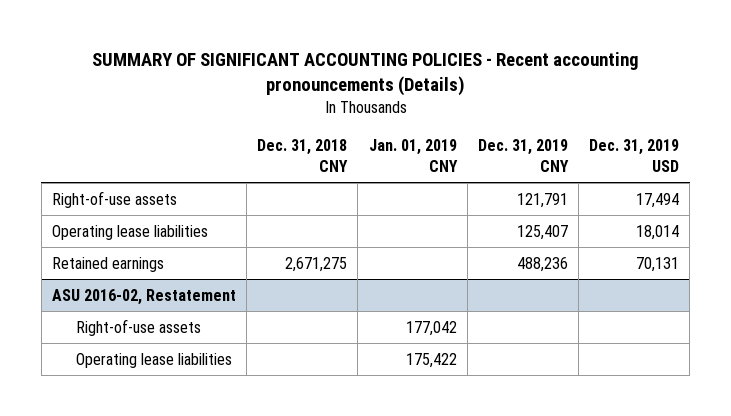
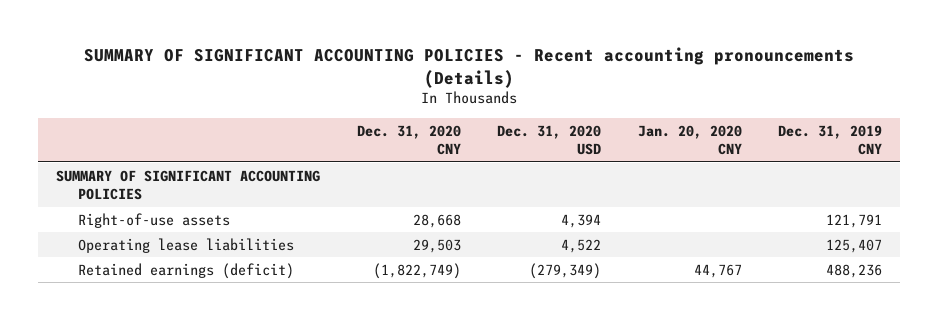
[257,139,349,173] Dec. 31, 2018 CNY -> none
[368,139,458,173] Jan. 01, 2019 CNY -> none
[589,139,680,173] Dec. 31, 2019 USD -> none
none -> [356,124,461,156] Dec. 31, 2020 CNY
none -> [497,124,602,156] Dec. 31, 2020 USD
none -> [637,124,742,156] Jan. 20, 2020 CNY
none -> [56,169,321,201] SUMMARY OF SIGNIFICANT ACCOUNTING POLICIES
[51,288,236,305] ASU 2016-02, Restatement -> none
[76,318,202,336] Right-of-use assets -> none
[76,352,233,368] Operating lease liabilities -> none
[51,256,164,272] Retained earnings -> [78,262,295,279] Retained earnings (deficit)

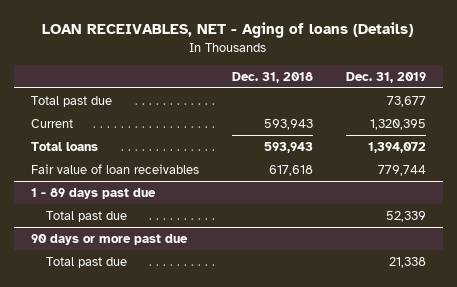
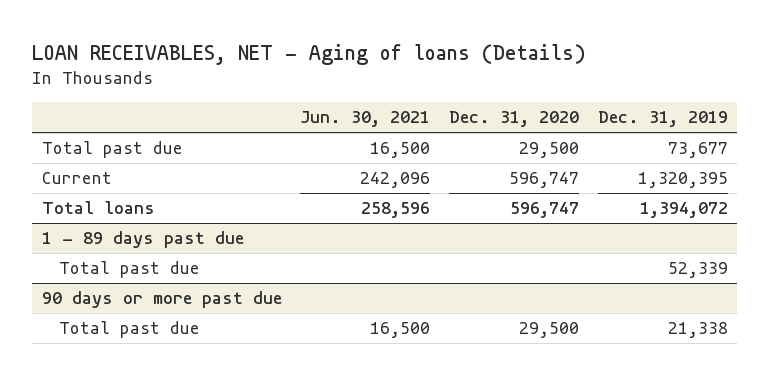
[231,71,313,83] Dec. 31, 2018 -> none
none -> [300,111,431,128] Jun. 30, 2021
none -> [449,111,580,128] Dec. 31, 2020
[30,163,199,174] Fair value of loan receivables -> none

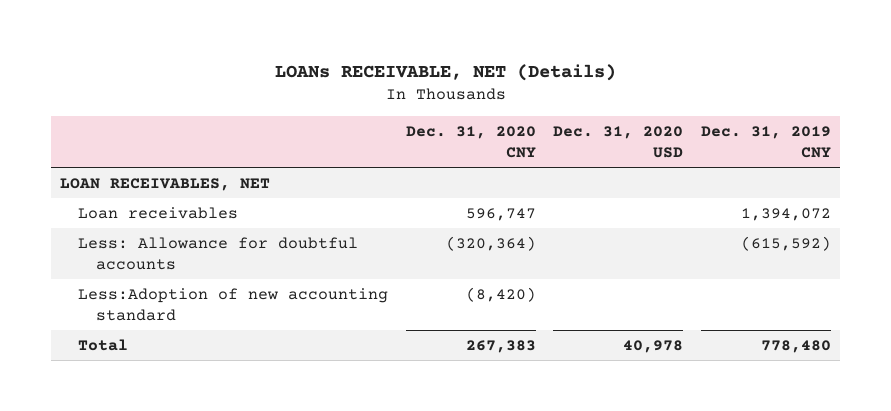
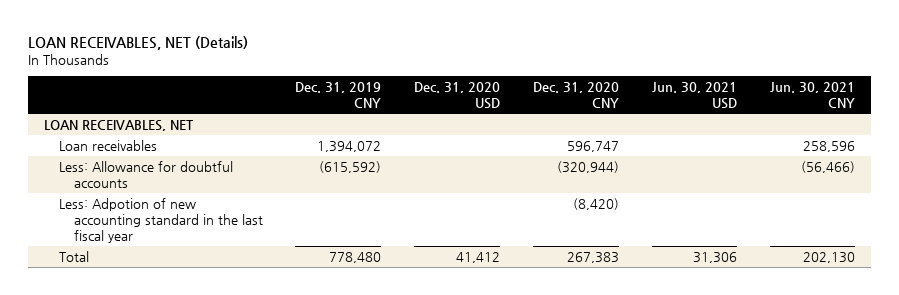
[274,63,616,81] LOANs RECEIVABLE, NET (Details) -> [27,35,248,50] LOAN RECEIVABLES, NET (Details)
none -> [652,81,738,109] Jun. 30, 2021 USD
none -> [770,81,856,108] Jun. 30, 2021 CNY
[445,235,536,251] (320,364) -> [557,160,620,173] (320,944)
[77,287,388,322] Less:Adoption of new accounting standard -> [58,197,263,243] Less: Adpotion of new accounting standard in the last fiscal year
[623,339,684,353] 40,978 -> [456,251,501,263] 41,412

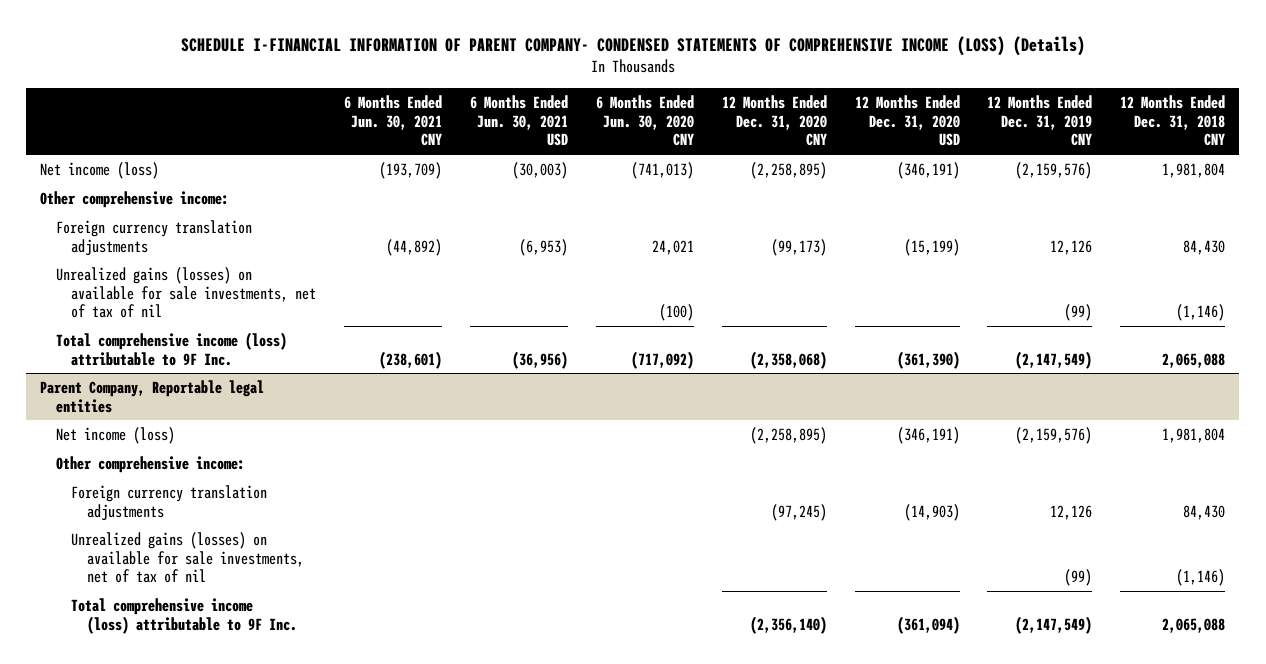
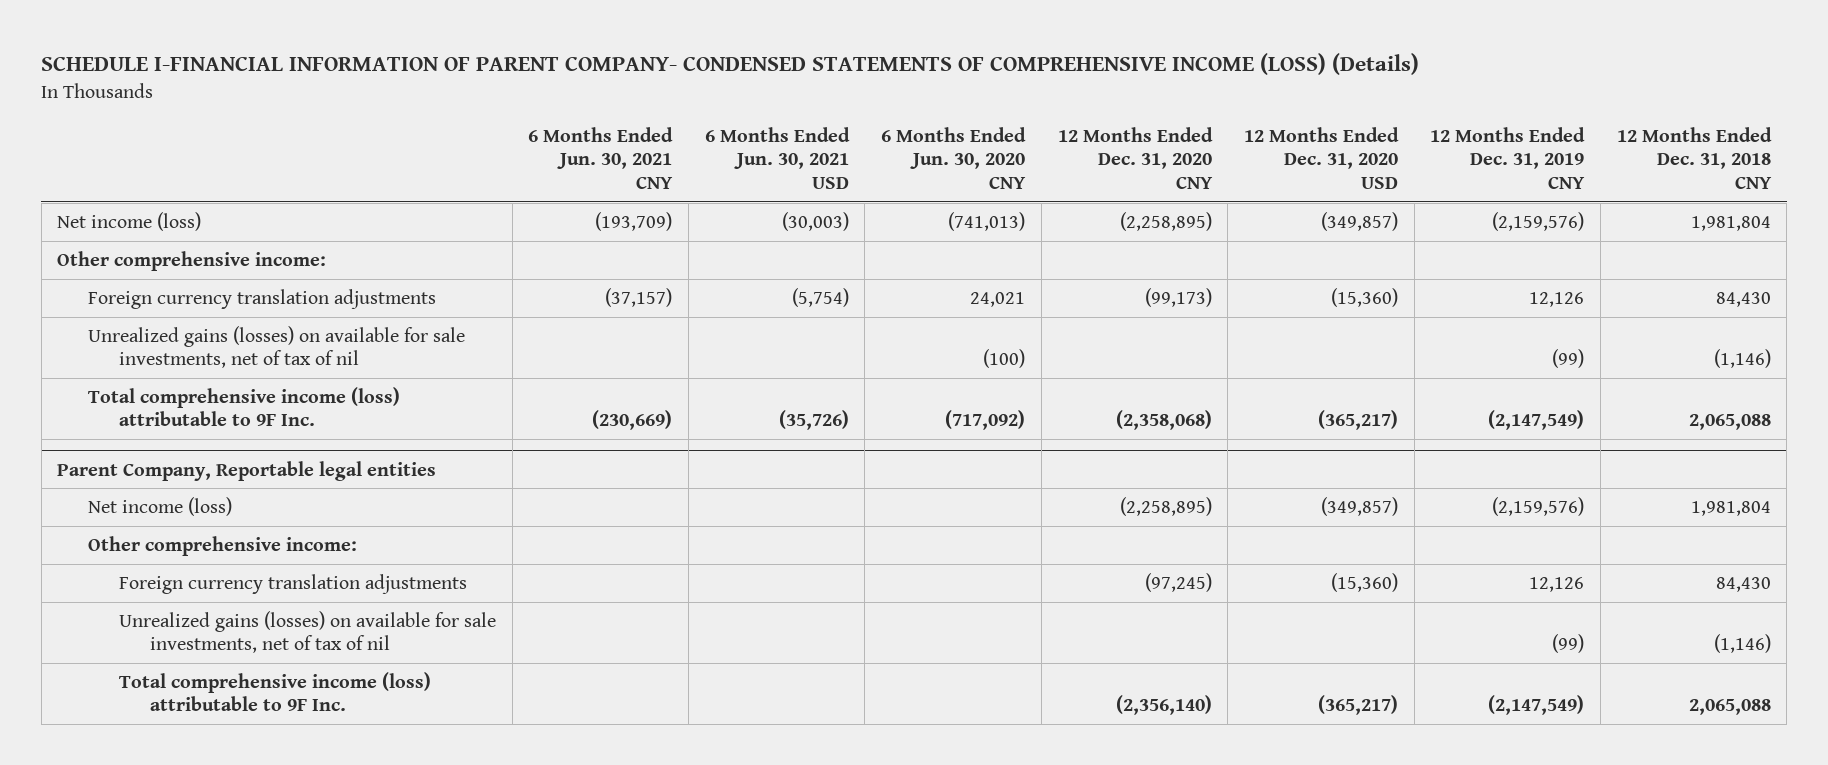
[896,161,960,179] (346,191) -> [1320,211,1398,231] (349,857)
[386,238,443,256] (44,892) -> [605,287,673,307] (37,157)
[518,238,568,256] (6,953) -> [791,287,849,307] (5,754)
[903,238,960,256] (15,199) -> [1330,287,1398,307] (15,360)
[379,350,443,369] (238,601) -> [592,410,673,431] (230,669)
[511,350,568,369] (36,956) -> [778,410,849,431] (35,726)
[896,350,960,369] (361,390) -> [1317,410,1398,431] (365,217)
[896,426,960,444] (346,191) -> [1320,496,1398,516] (349,857)
[903,503,960,521] (14,903) -> [1330,572,1398,592] (15,360)
[896,615,960,634] (361,094) -> [1317,695,1398,716] (365,217)

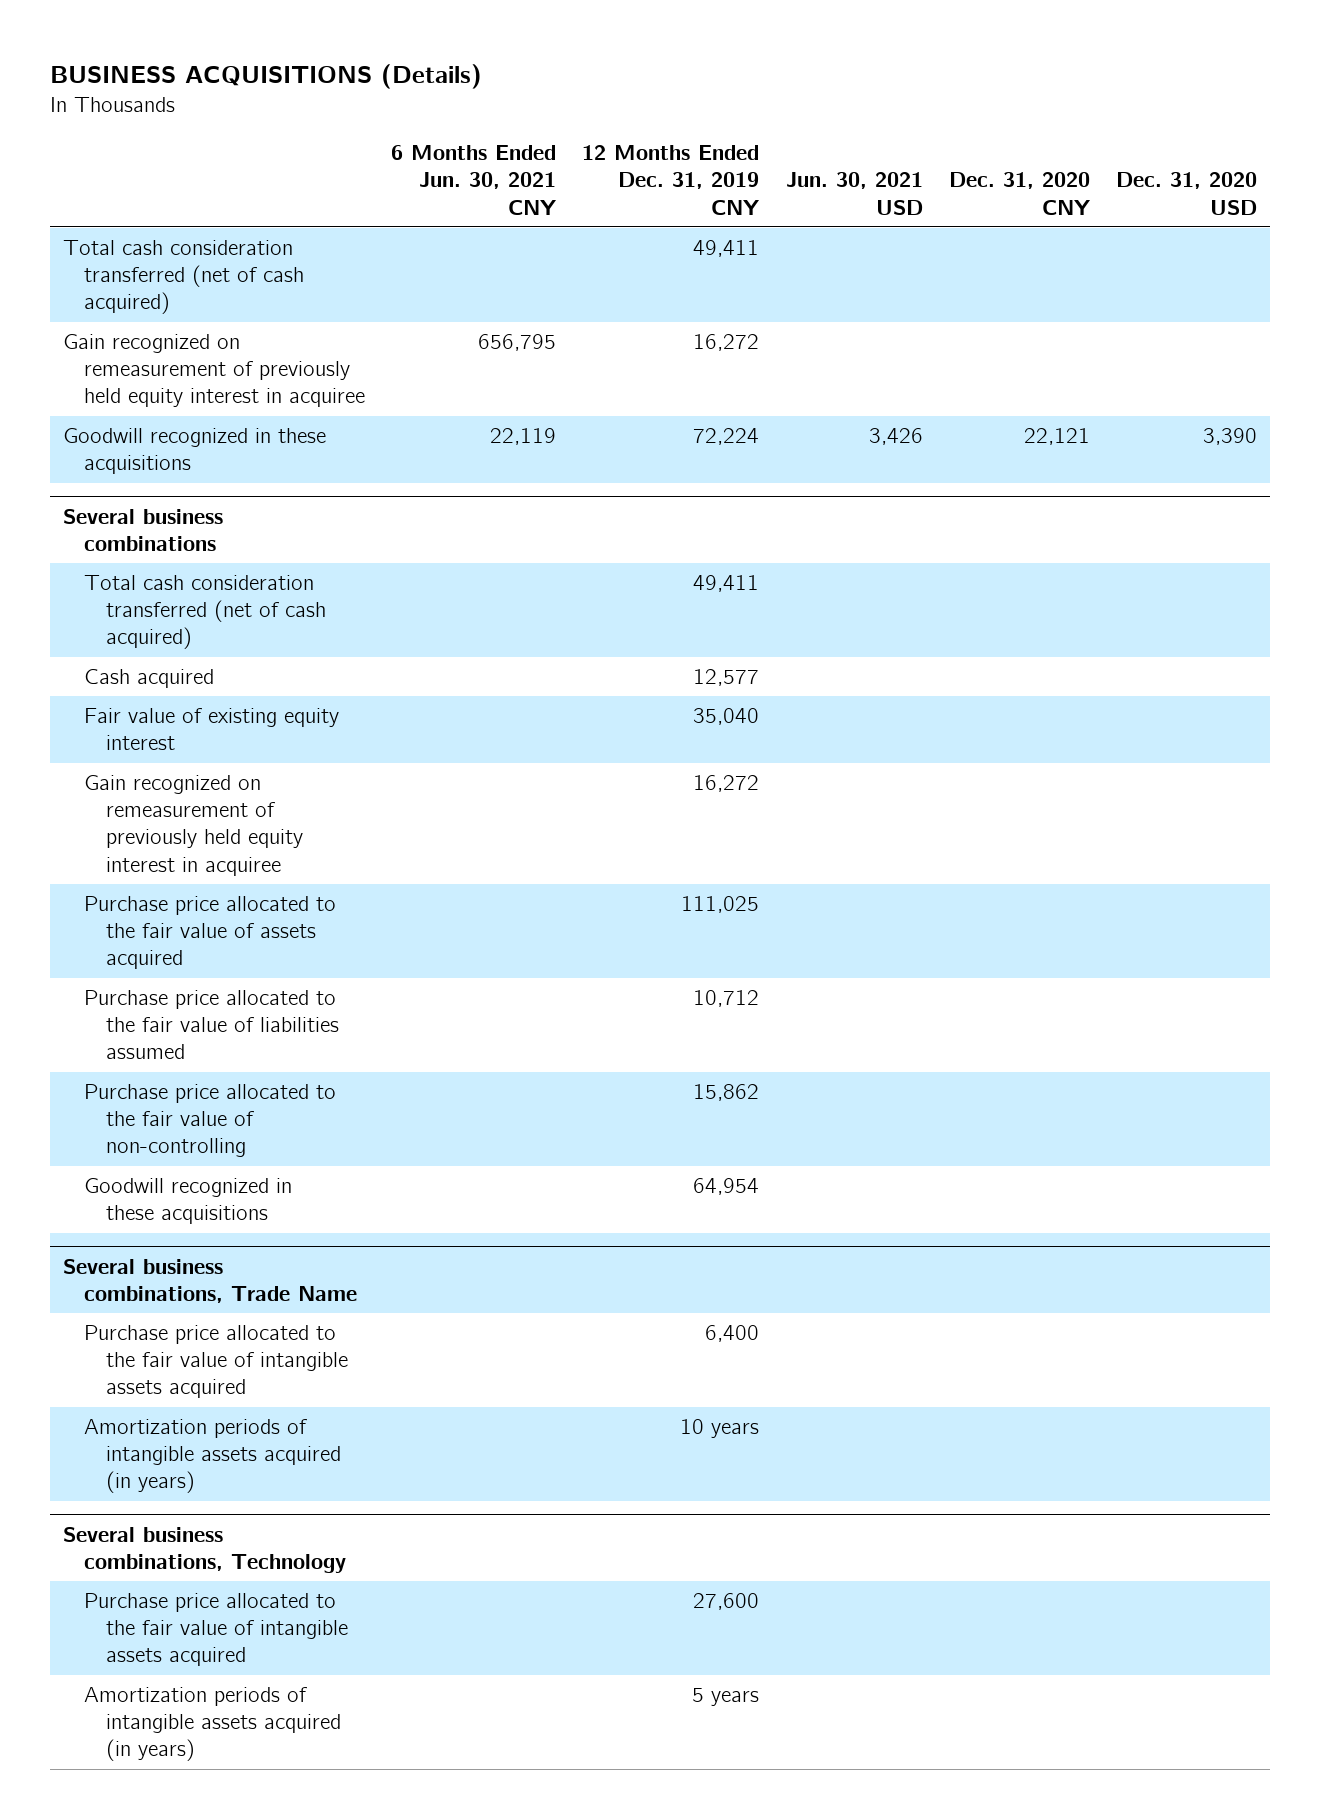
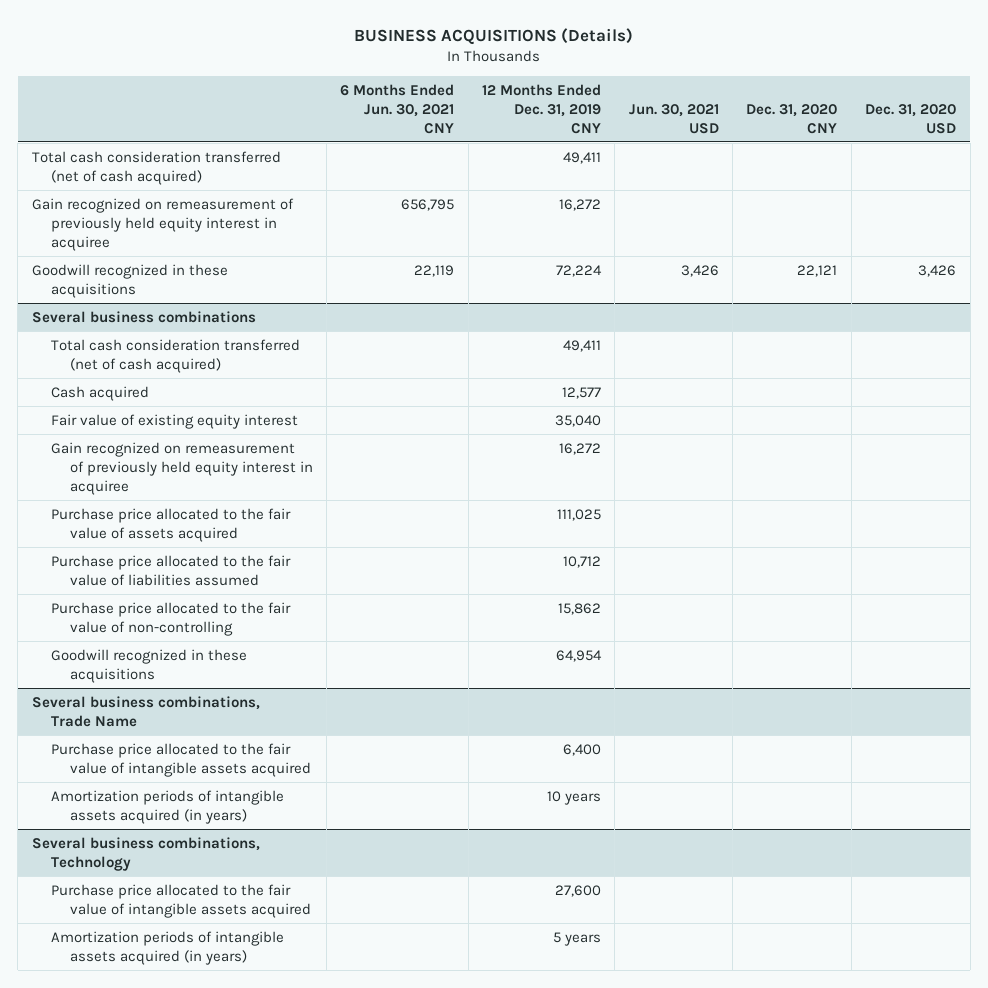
[1202,428,1257,446] 3,390 -> [918,264,957,277] 3,426

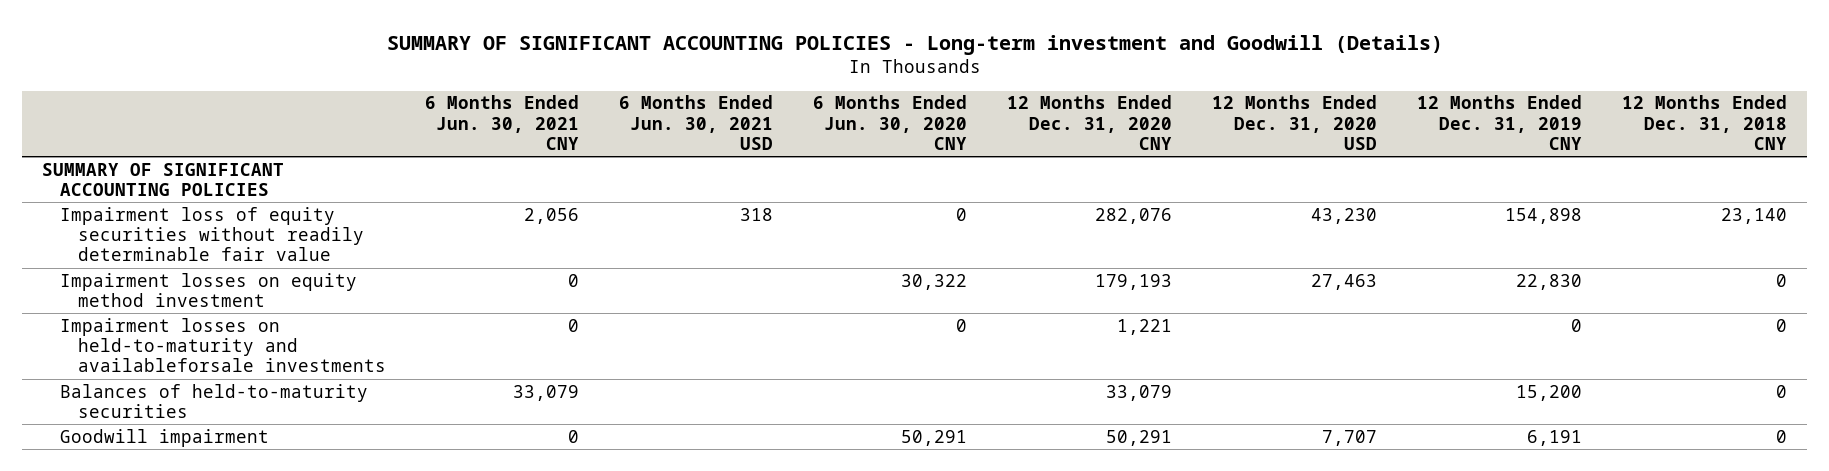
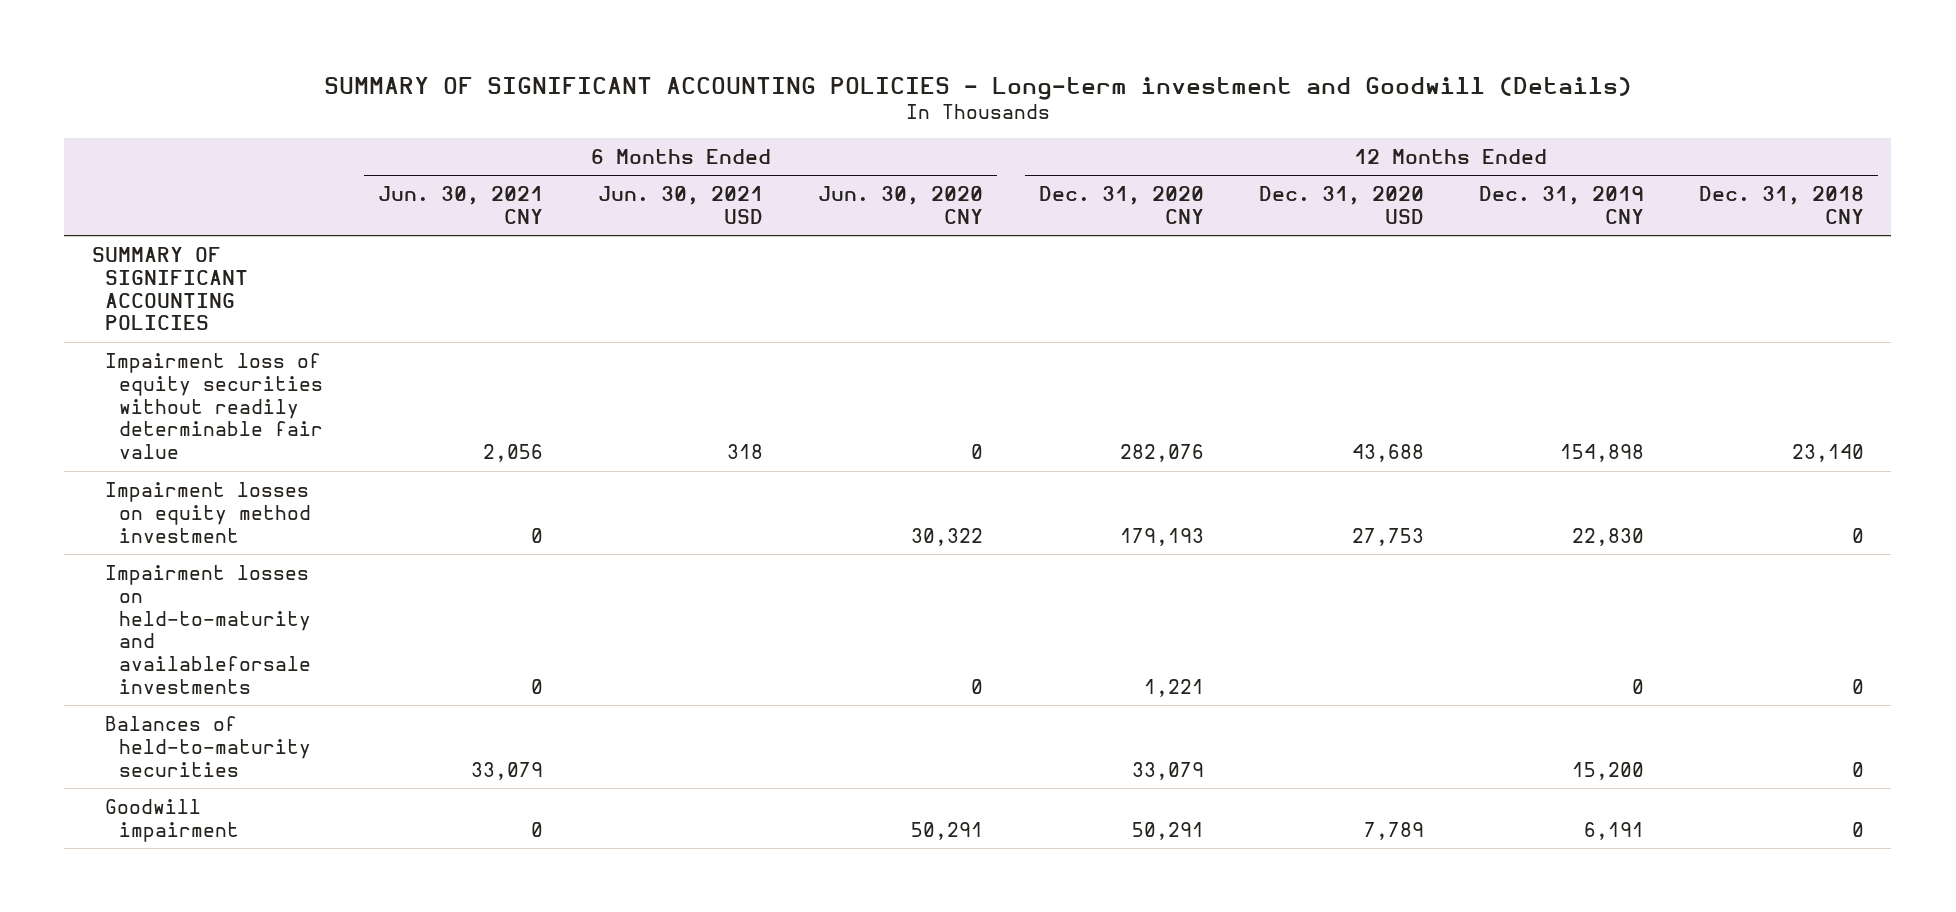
[1311,207,1378,224] 43,230 -> [1351,444,1424,463] 43,688
[1311,273,1378,290] 27,463 -> [1351,527,1424,546] 27,753
[1322,429,1378,446] 7,707 -> [1363,821,1424,840] 7,789

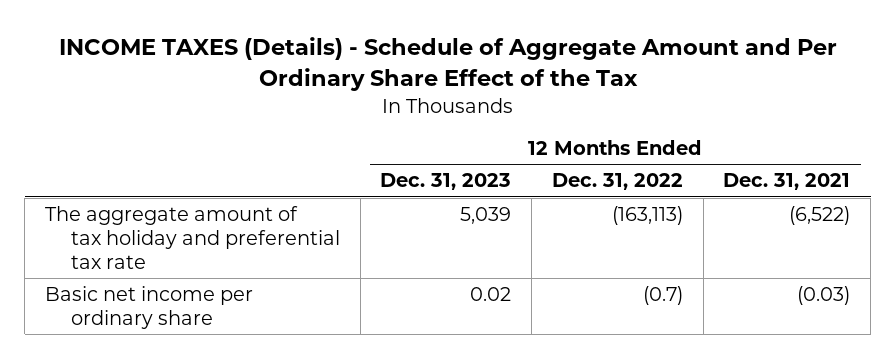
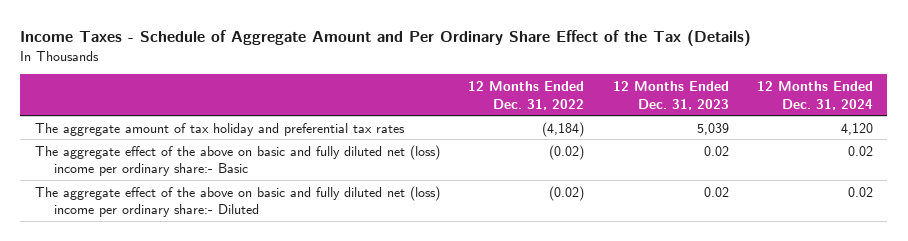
[58,37,837,91] INCOME TAXES (Details) - Schedule of Aggregate Amount and Per Ordinary Share Effect of the Tax -> [20,29,752,46] Income Taxes - Schedule of Aggregate Amount and Per Ordinary Share Effect of the Tax (Details)
[723,173,851,191] Dec. 31, 2021 -> none
none -> [757,80,874,110] 12 Months Ended Dec. 31, 2024
[45,206,340,269] The aggregate amount of tax holiday and preferential tax rate -> [34,122,405,136] The aggregate amount of tax holiday and preferential tax rates
[611,206,683,226] (163,113) -> [542,121,585,137] (4,184)
[45,286,254,329] Basic net income per ordinary share -> [34,144,440,177] The aggregate effect of the above on basic and fully diluted net (loss) income per ordinary share:- Basic
[642,286,683,306] (0.7) -> [549,144,585,160] (0.02)
none -> [34,185,440,218] The aggregate effect of the above on basic and fully diluted net (loss) income per ordinary share:- Diluted

